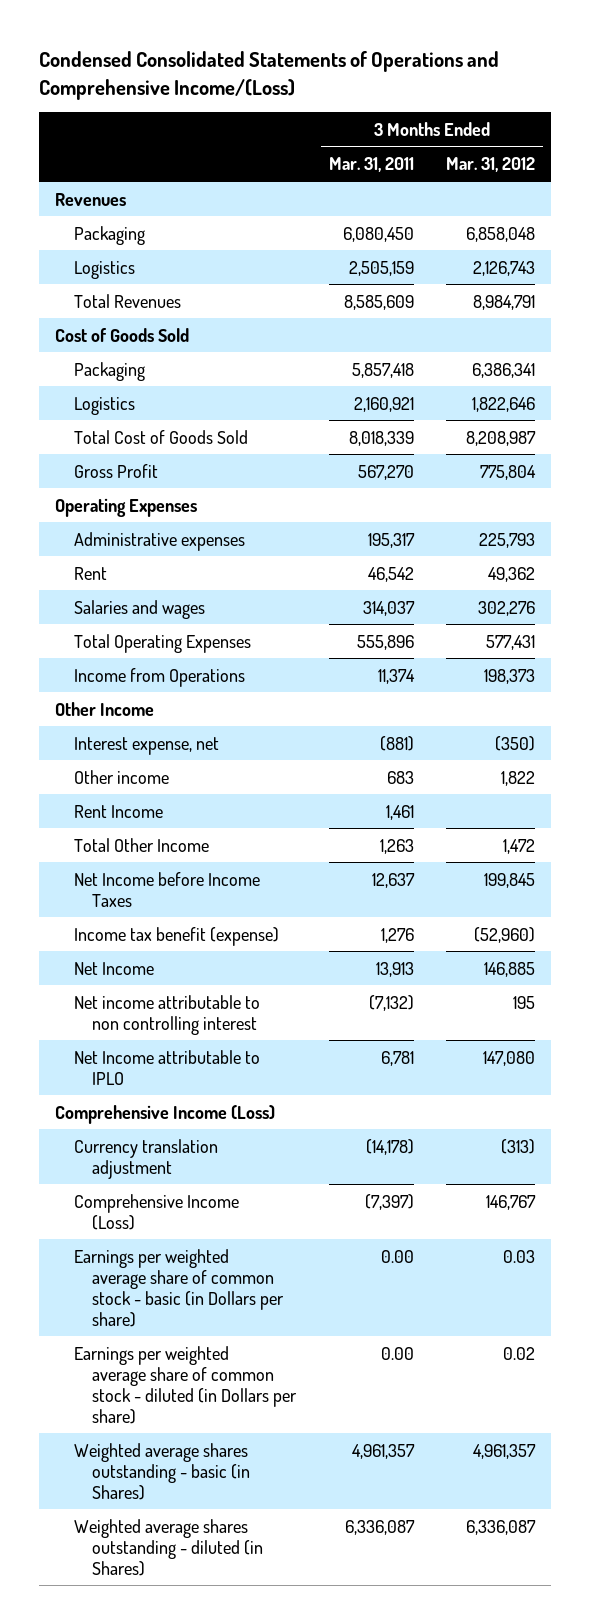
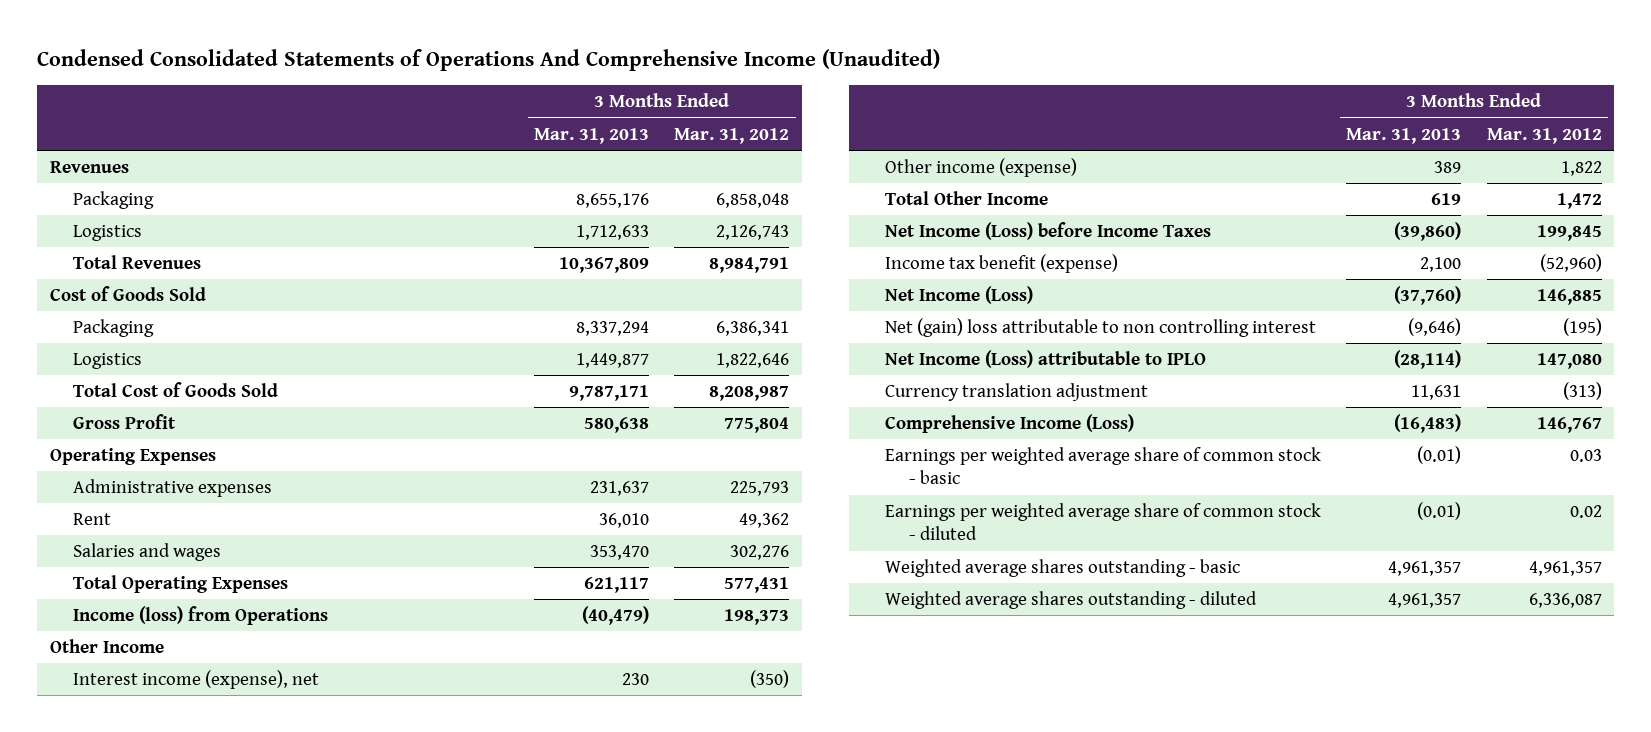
[39,50,500,100] Condensed Consolidated Statements of Operations and Comprehensive Income/(Loss) -> [37,49,941,72] Condensed Consolidated Statements of Operations And Comprehensive Income (Unaudited)
[328,157,414,173] Mar. 31, 2011 -> none
none -> [534,127,650,144] Mar. 31, 2013
[73,667,245,687] Income from Operations -> [73,606,329,626] Income (loss) from Operations
[73,804,163,818] Rent Income -> none
[73,736,219,755] Interest expense, net -> [73,670,320,690] Interest income (expense), net
[73,769,169,784] Other income -> [885,158,1078,178] Other income (expense)
[73,871,260,907] Net Income before Income Taxes -> [885,222,1212,241] Net Income (Loss) before Income Taxes
[55,1104,276,1124] Comprehensive Income (Loss) -> none
[73,961,154,975] Net Income -> [885,286,1034,305] Net Income (Loss)
[73,994,260,1035] Net income attributable to non controlling interest -> [885,318,1317,338] Net (gain) loss attributable to non controlling interest
[513,995,536,1009] 195 -> [1562,318,1602,337] (195)
[73,1049,260,1085] Net Income attributable to IPLO -> [885,350,1207,369] Net Income (Loss) attributable to IPLO
[73,1248,285,1327] Earnings per weighted average share of common stock - basic (in Dollars per share) -> [885,447,1322,485] Earnings per weighted average share of common stock - basic
[73,1345,298,1424] Earnings per weighted average share of common stock - diluted (in Dollars per share) -> [885,503,1322,541] Earnings per weighted average share of common stock - diluted
[73,1442,251,1500] Weighted average shares outstanding - basic (in Shares) -> [885,559,1241,578] Weighted average shares outstanding - basic
[73,1518,264,1576] Weighted average shares outstanding - diluted (in Shares) -> [885,591,1258,610] Weighted average shares outstanding - diluted

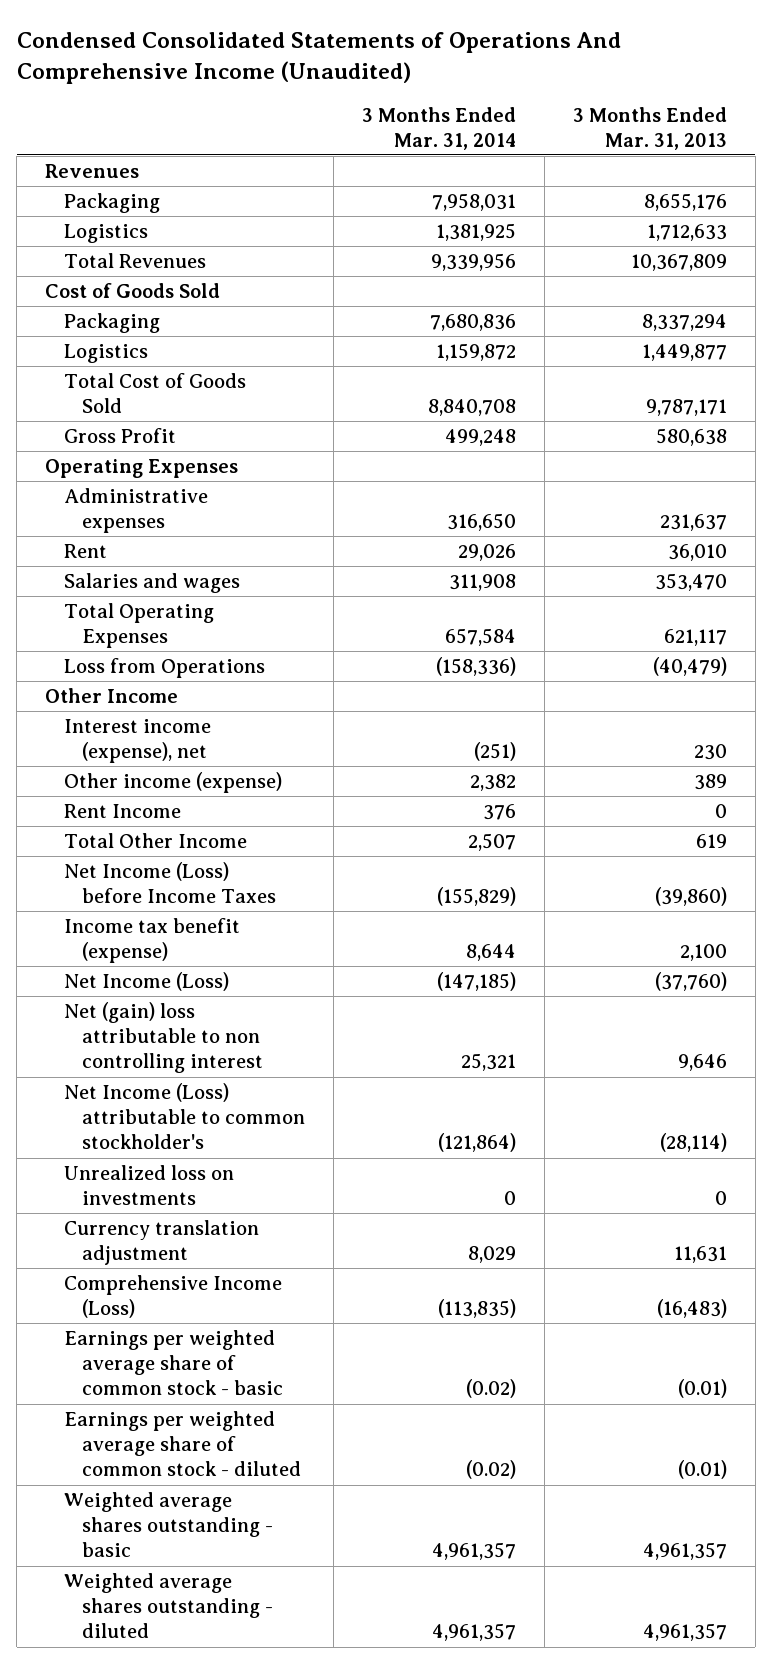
[674,127,790,144] Mar. 31, 2012 -> none
none -> [362,106,517,150] 3 Months Ended Mar. 31, 2014
[73,606,329,626] Income (loss) from Operations -> [63,658,265,679] Loss from Operations
none -> [63,804,181,819] Rent Income
[1408,318,1462,337] (9,646) -> [678,1054,728,1072] 9,646
[885,350,1207,369] Net Income (Loss) attributable to IPLO -> [63,1083,306,1150] Net Income (Loss) attributable to common stockholder's
none -> [63,1165,234,1206] Unrealized loss on investments

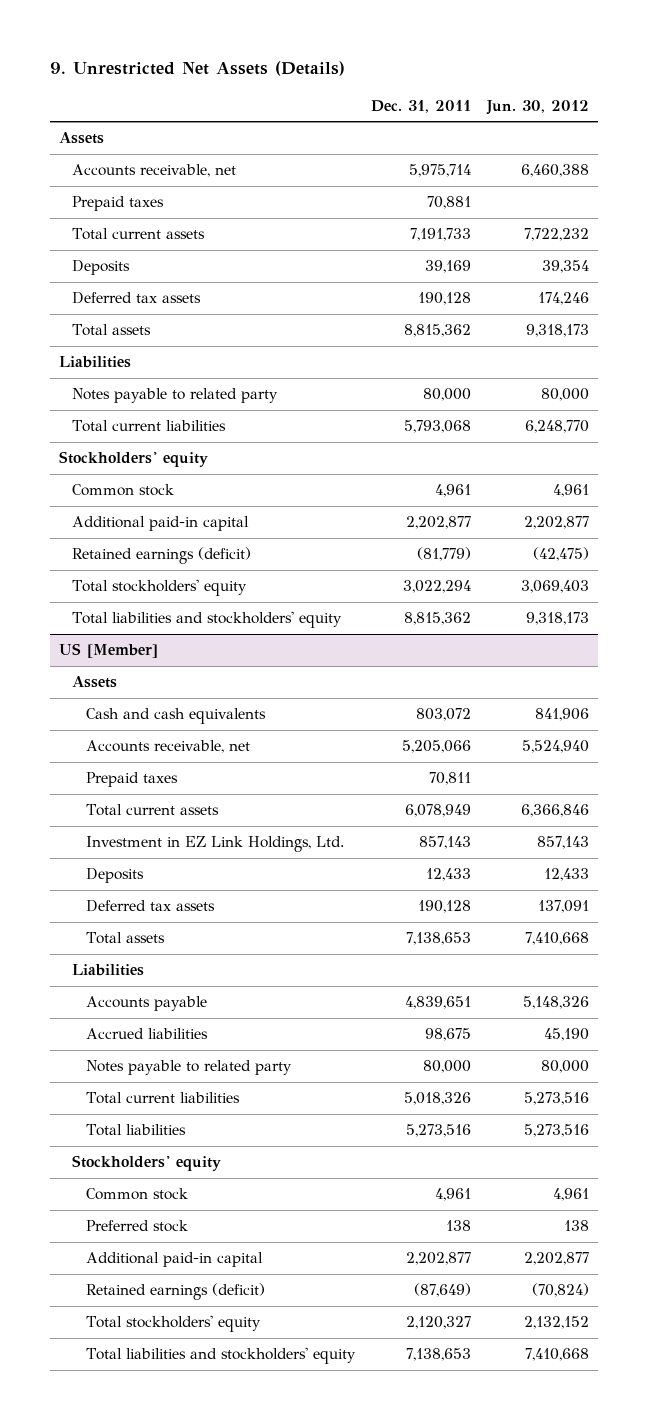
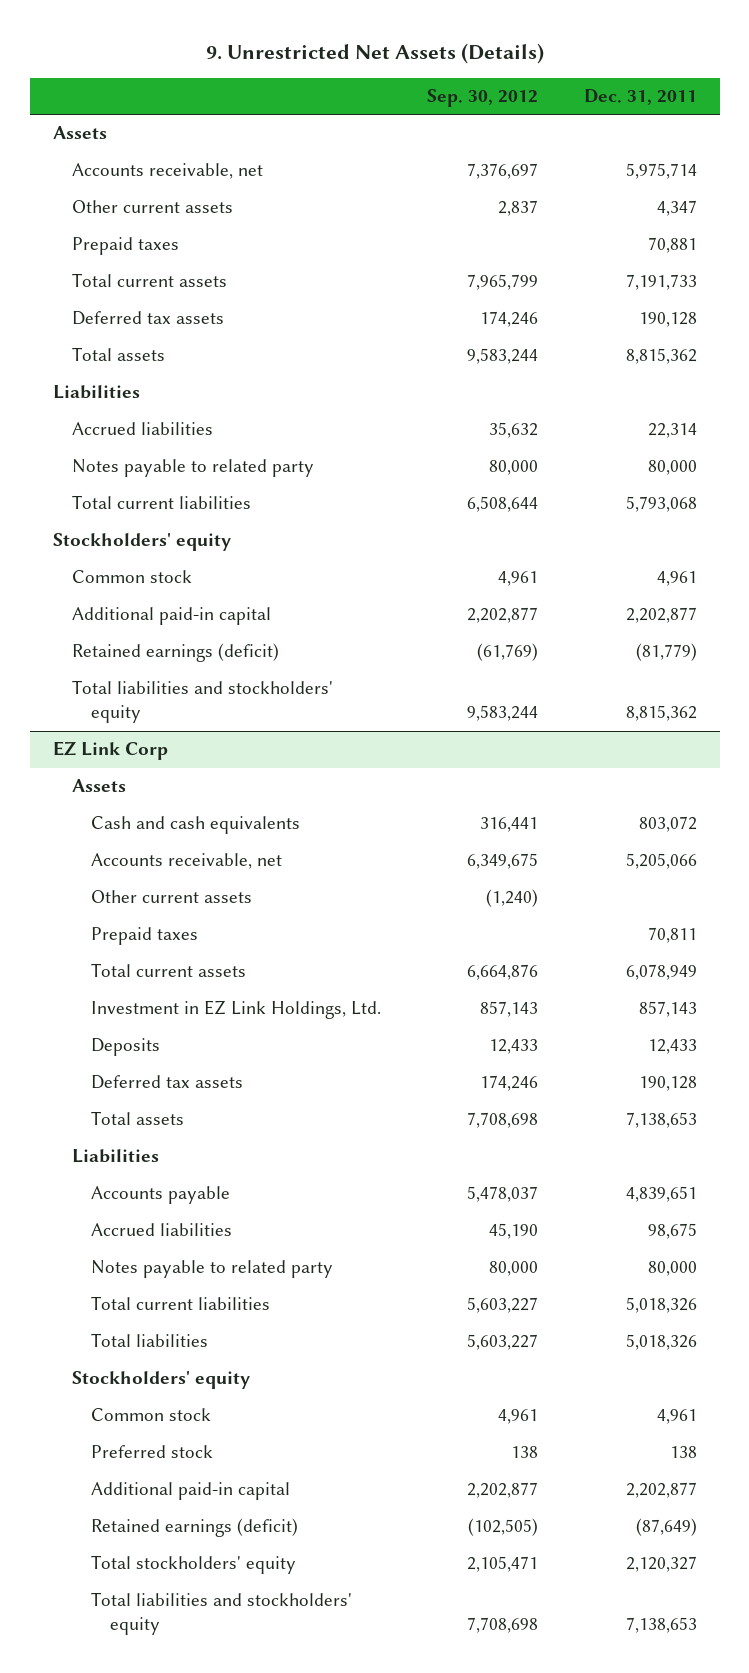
[486,99,590,115] Jun. 30, 2012 -> none
none -> [426,89,538,108] Sep. 30, 2012
none -> [71,200,233,214] Other current assets
[72,260,131,276] Deposits -> none
none -> [71,422,213,436] Accrued liabilities
[72,579,248,597] Total stockholders' equity -> none
[58,643,158,659] US [Member] -> none
none -> [52,741,168,761] EZ Link Corp
none -> [90,890,252,904] Other current assets
[406,1124,472,1138] 5,273,516 -> [625,1334,697,1351] 5,018,326

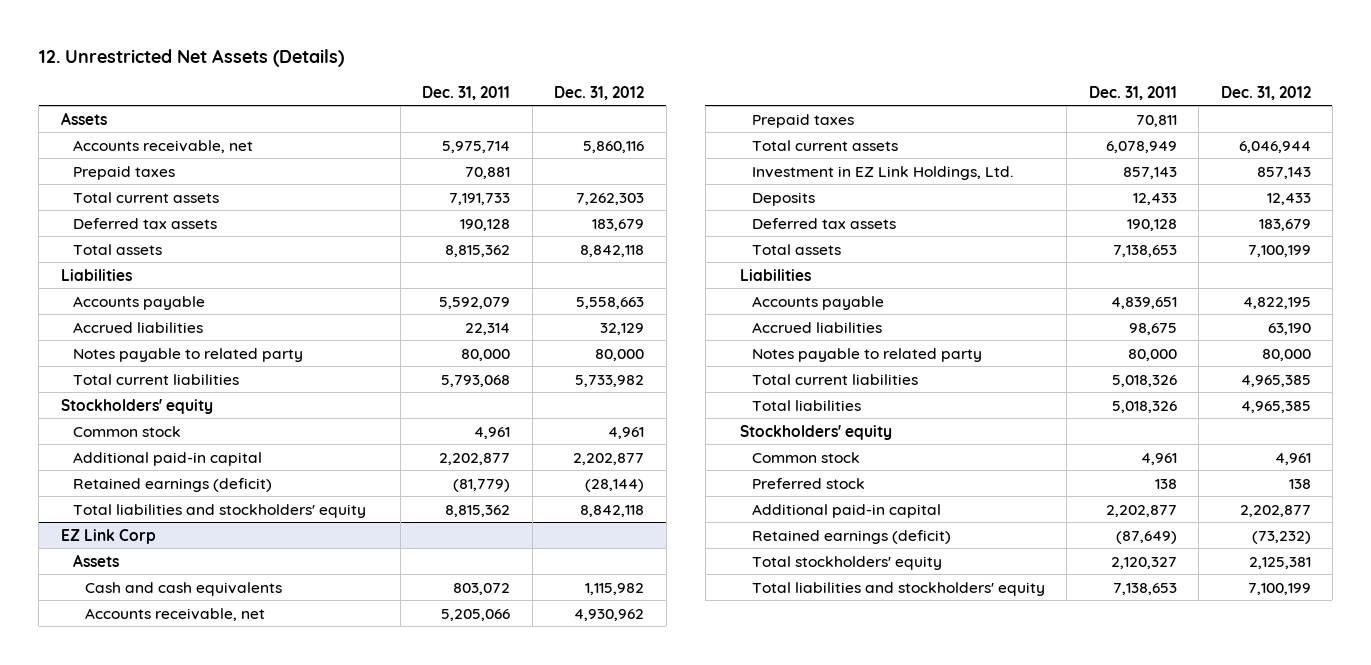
[205,42,544,64] 9. Unrestricted Net Assets (Details) -> [38,49,344,68] 12. Unrestricted Net Assets (Details)
[426,89,538,108] Sep. 30, 2012 -> none
none -> [554,85,645,100] Dec. 31, 2012
[71,200,233,214] Other current assets -> none
none -> [73,295,206,310] Accounts payable
[90,890,252,904] Other current assets -> none

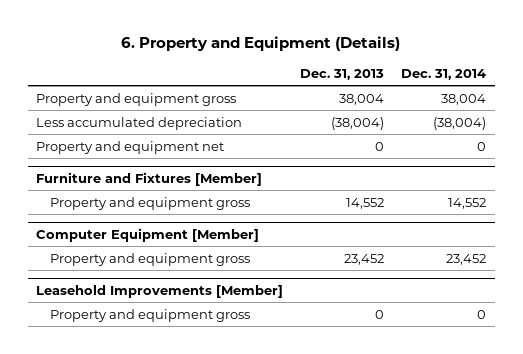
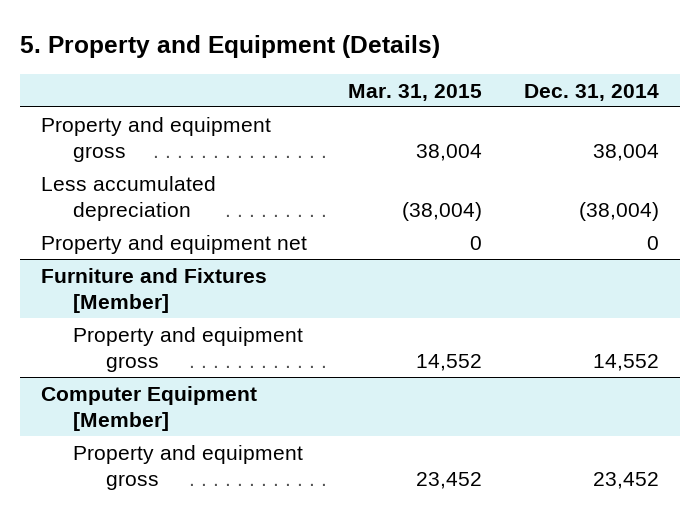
[121,36,401,52] 6. Property and Equipment (Details) -> [19,34,440,58] 5. Property and Equipment (Details)
[300,68,385,80] Dec. 31, 2013 -> none
none -> [348,83,483,101] Mar. 31, 2015
[36,284,284,298] Leasehold Improvements [Member] -> none
[49,308,250,322] Property and equipment gross -> none

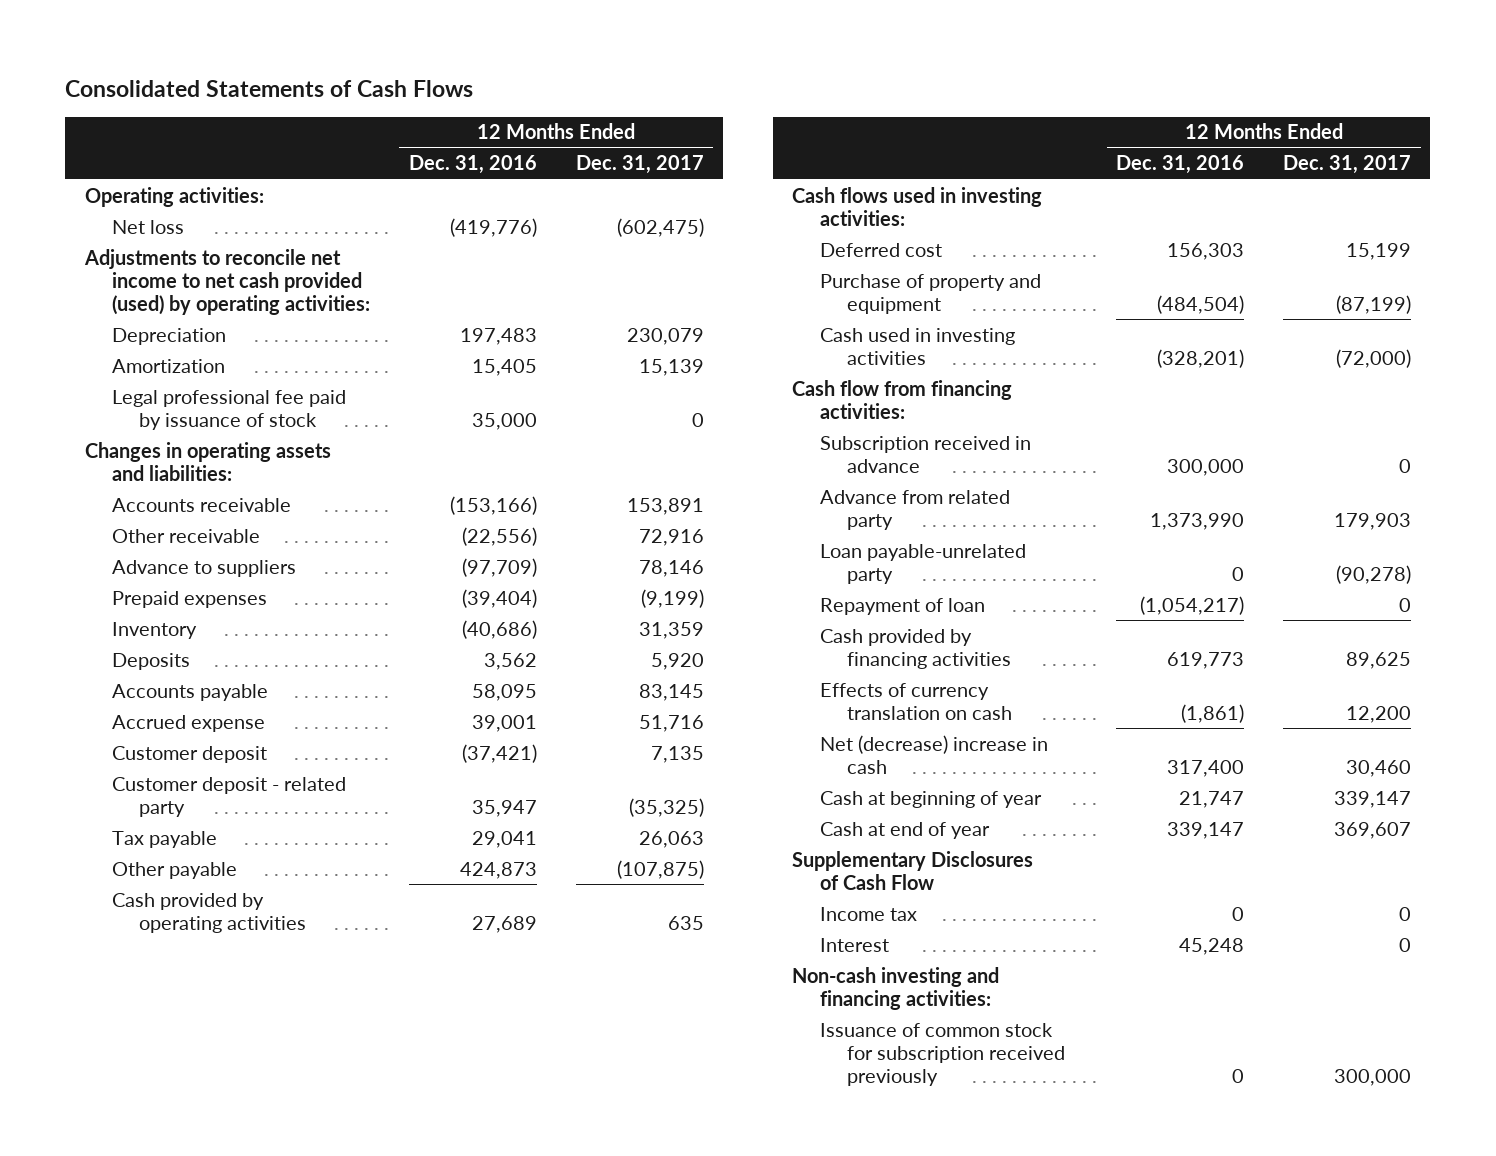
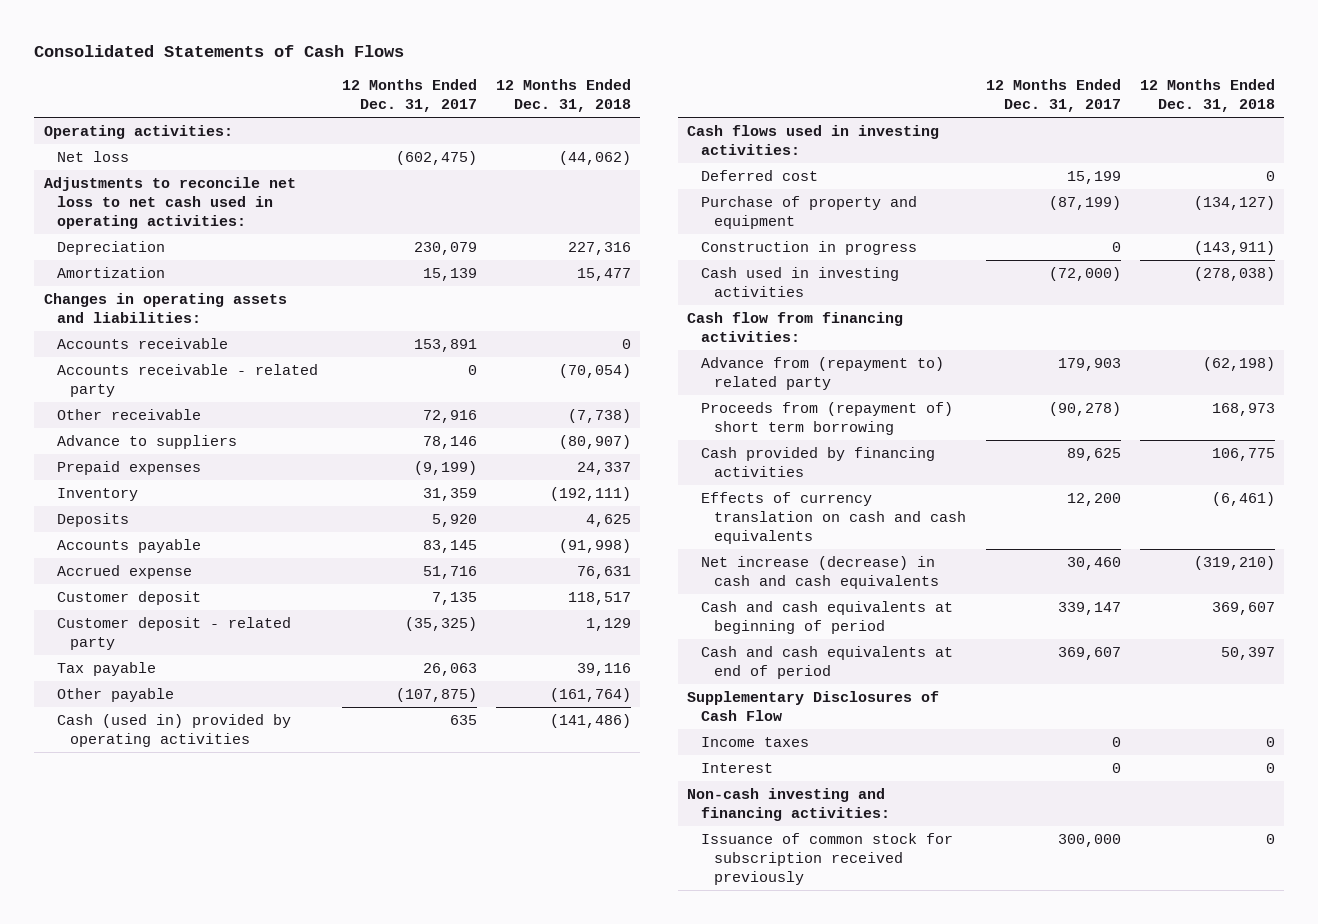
[408,155,537,175] Dec. 31, 2016 -> none
none -> [495,79,631,113] 12 Months Ended Dec. 31, 2018
[83,248,371,315] Adjustments to reconcile net income to net cash provided (used) by operating activities: -> [43,177,296,229] Adjustments to reconcile net loss to net cash used in operating activities:
[112,389,347,430] Legal professional fee paid by issuance of stock -> none
none -> [56,364,318,397] Accounts receivable - related party
[112,892,307,933] Cash provided by operating activities -> [56,714,291,747] Cash (used in) provided by operating activities
none -> [700,241,917,256] Construction in progress
[819,435,1031,473] Subscription received in advance -> none
[819,597,985,615] Repayment of loan -> none
[819,489,1010,530] Advance from related party -> [700,357,944,390] Advance from (repayment to) related party
[819,543,1026,584] Loan payable-unrelated party -> [700,402,953,435] Proceeds from (repayment of) short term borrowing
[819,682,1012,720] Effects of currency translation on cash -> [700,492,967,544] Effects of currency translation on cash and cash equivalents
[819,734,1048,774] Net (decrease) increase in cash -> [700,556,940,589] Net increase (decrease) in cash and cash equivalents
[819,790,1042,808] Cash at beginning of year -> [700,601,953,634] Cash and cash equivalents at beginning of period
[819,821,990,839] Cash at end of year -> [700,646,953,679] Cash and cash equivalents at end of period
[819,906,917,921] Income tax -> [700,737,809,748] Income taxes

